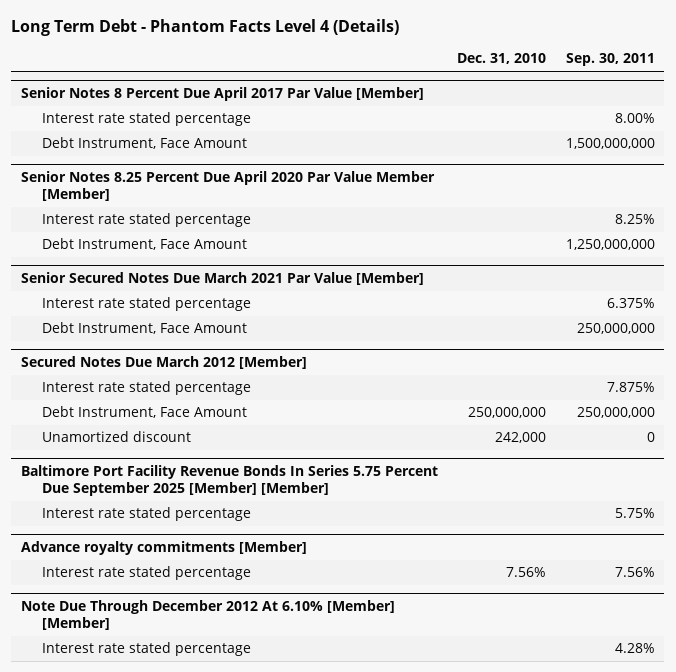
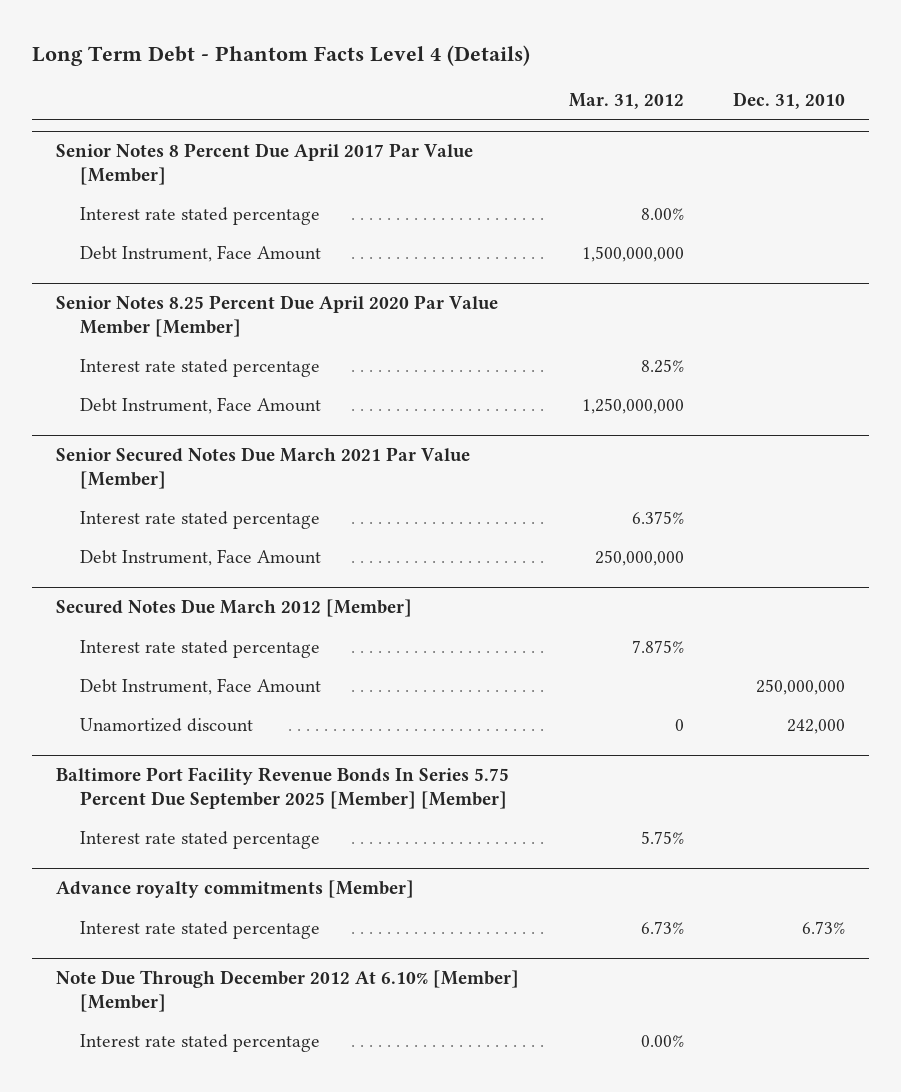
[565,53,655,67] Sep. 30, 2011 -> none
none -> [568,92,684,109] Mar. 31, 2012
[506,567,547,578] 7.56% -> [801,920,845,934] 6.73%

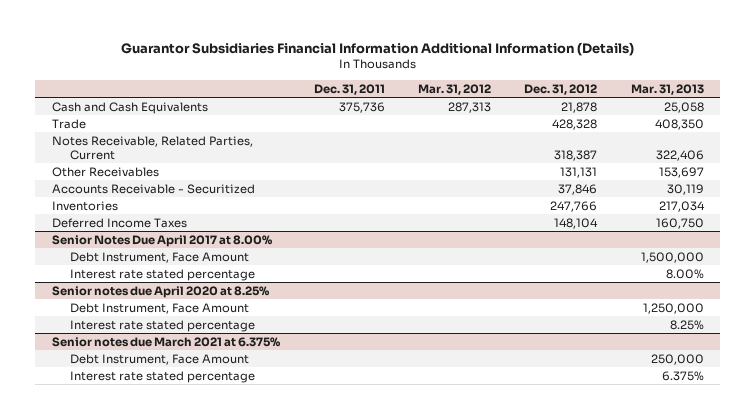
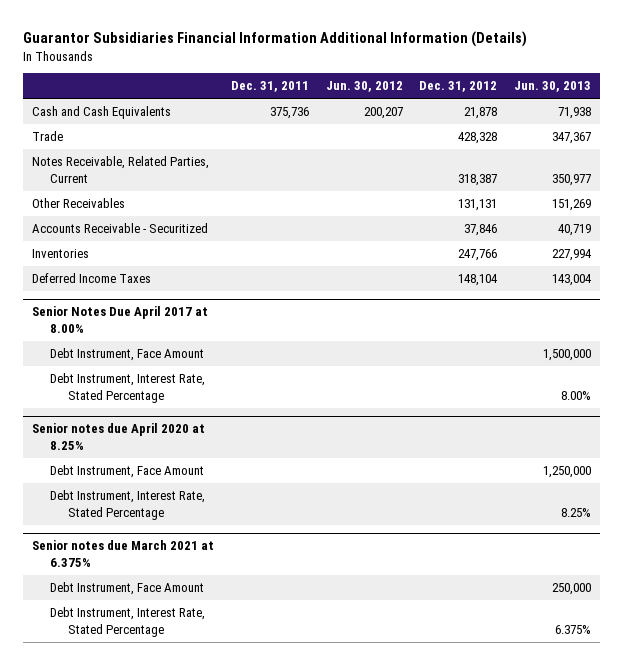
[417,83,491,95] Mar. 31, 2012 -> none
[630,83,704,95] Mar. 31, 2013 -> none
none -> [325,81,403,93] Jun. 30, 2012
none -> [514,81,592,93] Jun. 30, 2013
[69,268,255,281] Interest rate stated percentage -> [49,373,205,403] Debt Instrument, Interest Rate, Stated Percentage
[69,319,255,332] Interest rate stated percentage -> [49,490,205,520] Debt Instrument, Interest Rate, Stated Percentage
[69,370,255,383] Interest rate stated percentage -> [49,607,205,637] Debt Instrument, Interest Rate, Stated Percentage

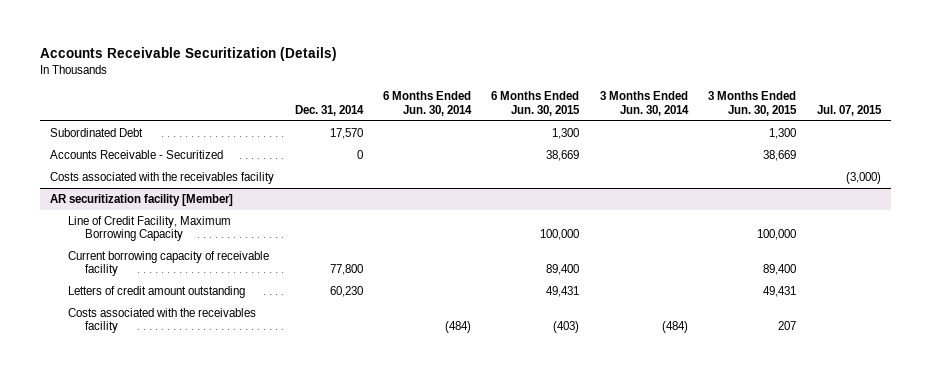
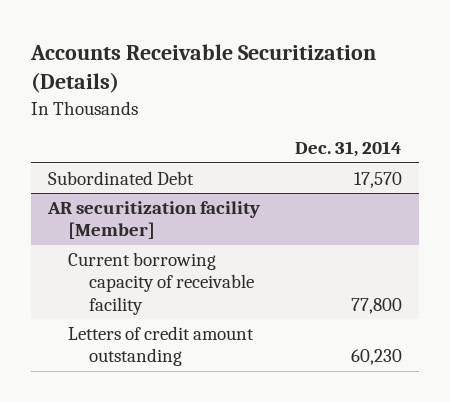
[383,91,473,116] 6 Months Ended Jun. 30, 2014 -> none
[491,91,581,116] 6 Months Ended Jun. 30, 2015 -> none
[599,91,689,116] 3 Months Ended Jun. 30, 2014 -> none
[708,91,798,116] 3 Months Ended Jun. 30, 2015 -> none
[816,104,882,116] Jul. 07, 2015 -> none
[50,149,224,159] Accounts Receivable - Securitized -> none
[50,171,275,184] Costs associated with the receivables facility -> none
[67,215,231,242] Line of Credit Facility, Maximum Borrowing Capacity -> none
[67,307,256,334] Costs associated with the receivables facility -> none

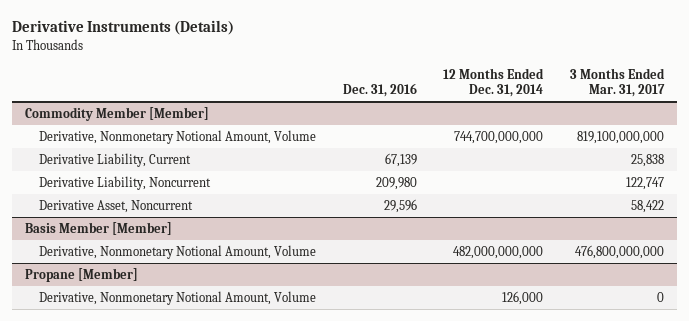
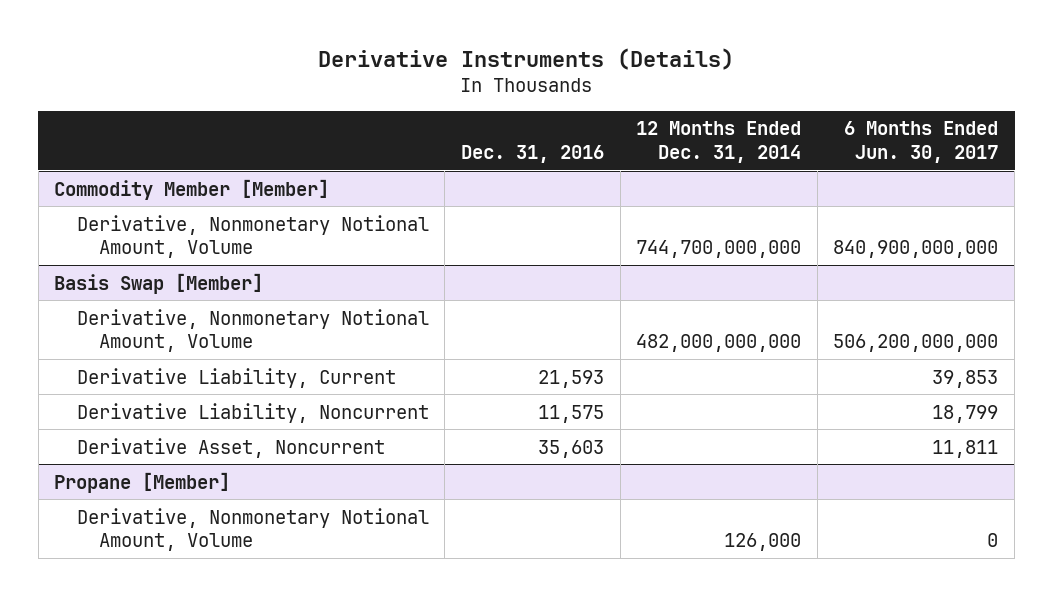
[569,67,665,98] 3 Months Ended Mar. 31, 2017 -> none
none -> [844,121,999,163] 6 Months Ended Jun. 30, 2017
[39,152,192,167] Derivative Liability, Current -> none
[39,175,212,190] Derivative Liability, Noncurrent -> none
[39,199,194,213] Derivative Asset, Noncurrent -> none
[24,221,172,235] Basis Member [Member] -> [54,272,264,294] Basis Swap [Member]
none -> [76,367,396,388] Derivative Liability, Current
none -> [76,402,429,423] Derivative Liability, Noncurrent
none -> [76,437,385,458] Derivative Asset, Noncurrent

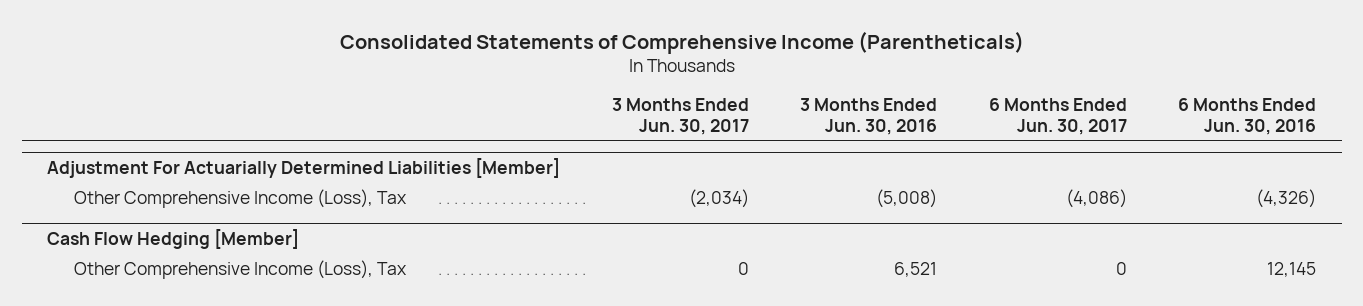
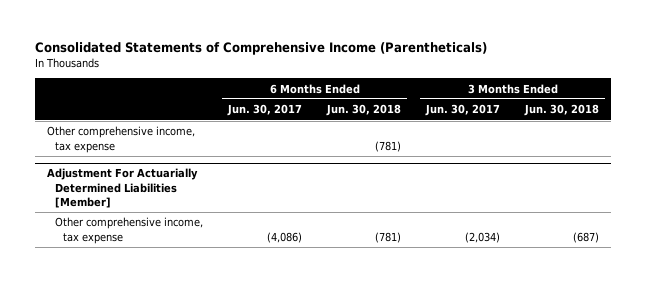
[800,97,938,136] 3 Months Ended Jun. 30, 2016 -> none
[1177,97,1316,136] 6 Months Ended Jun. 30, 2016 -> none
none -> [326,104,402,117] Jun. 30, 2018
none -> [523,104,599,117] Jun. 30, 2018
none -> [47,126,196,153] Other comprehensive income, tax expense
[47,229,300,250] Cash Flow Hedging [Member] -> none
[73,260,407,280] Other Comprehensive Income (Loss), Tax -> none
[73,189,407,209] Other Comprehensive Income (Loss), Tax -> [55,217,204,244] Other comprehensive income, tax expense

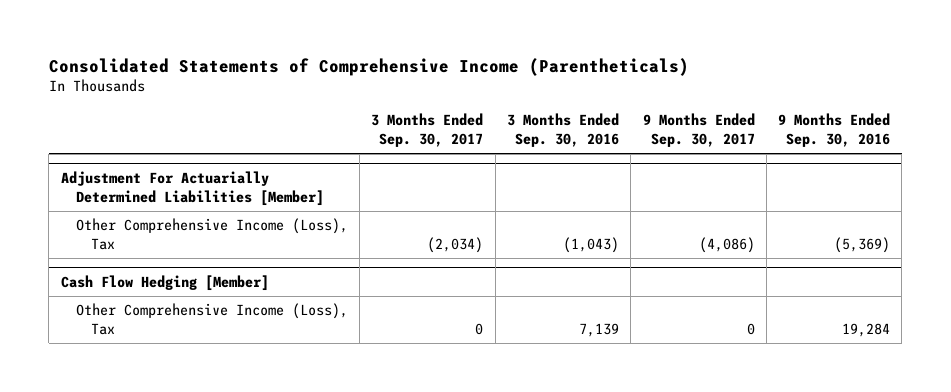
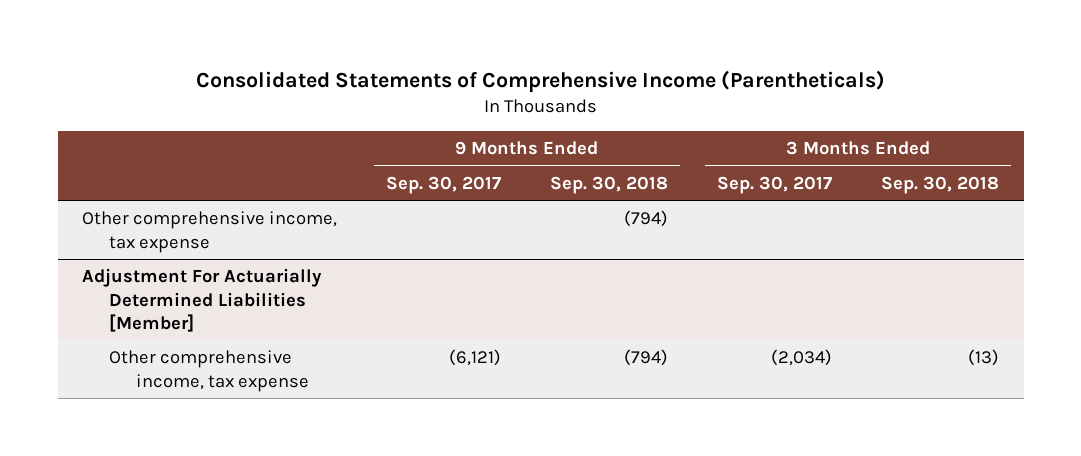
[506,113,619,148] 3 Months Ended Sep. 30, 2016 -> none
[778,113,891,148] 9 Months Ended Sep. 30, 2016 -> none
none -> [550,175,669,194] Sep. 30, 2018
none -> [881,175,1000,194] Sep. 30, 2018
none -> [82,211,338,253] Other comprehensive income, tax expense
[60,274,269,291] Cash Flow Hedging [Member] -> none
[75,303,348,336] Other Comprehensive Income (Loss), Tax -> none
[75,218,348,251] Other Comprehensive Income (Loss), Tax -> [109,350,309,392] Other comprehensive income, tax expense
[698,237,755,254] (4,086) -> [449,349,502,367] (6,121)

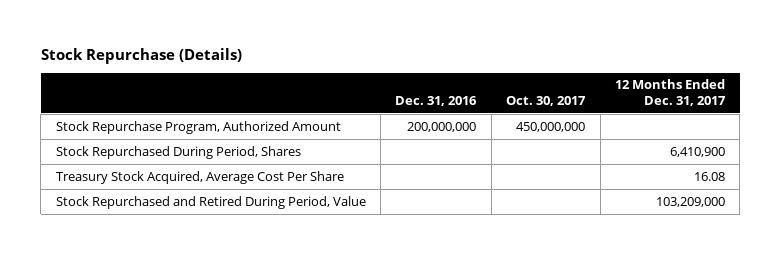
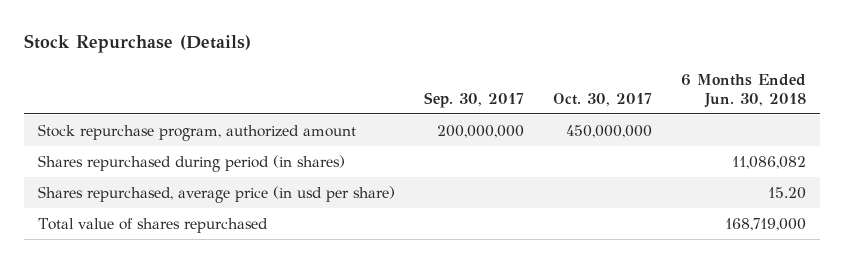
[395,95,478,106] Dec. 31, 2016 -> none
[615,79,727,106] 12 Months Ended Dec. 31, 2017 -> none
none -> [424,92,525,109] Sep. 30, 2017
none -> [680,73,806,109] 6 Months Ended Jun. 30, 2018
[55,120,341,134] Stock Repurchase Program, Authorized Amount -> [38,123,357,141] Stock repurchase program, authorized amount
[55,145,301,159] Stock Repurchased During Period, Shares -> [38,154,346,172] Shares repurchased during period (in shares)
[55,170,344,184] Treasury Stock Acquired, Average Cost Per Share -> [38,185,396,203] Shares repurchased, average price (in usd per share)
[55,195,366,209] Stock Repurchased and Retired During Period, Value -> [38,217,269,233] Total value of shares repurchased

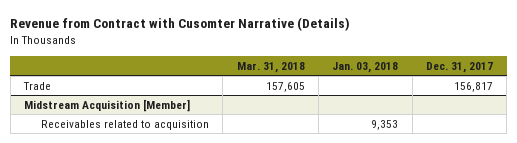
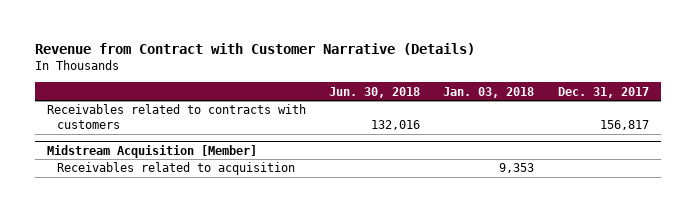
[10,17,351,32] Revenue from Contract with Cusomter Narrative (Details) -> [34,42,475,55] Revenue from Contract with Customer Narrative (Details)
[236,61,305,73] Mar. 31, 2018 -> none
none -> [328,86,420,98] Jun. 30, 2018
[22,81,51,90] Trade -> [46,104,306,130] Receivables related to contracts with customers

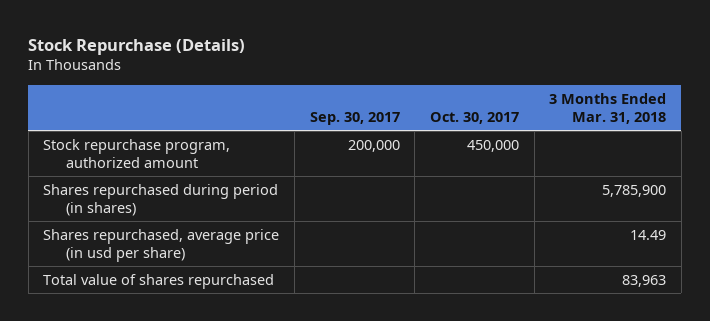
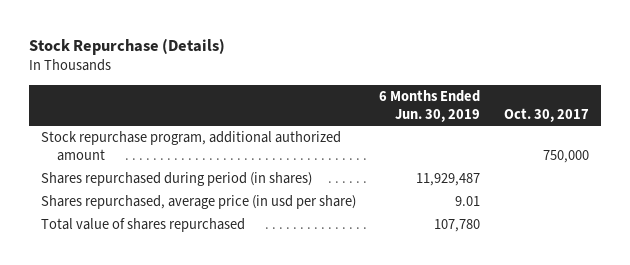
[309,111,400,125] Sep. 30, 2017 -> none
[549,92,667,124] 3 Months Ended Mar. 31, 2018 -> none
none -> [379,89,481,122] 6 Months Ended Jun. 30, 2019
[43,138,231,168] Stock repurchase program, authorized amount -> [40,131,341,161] Stock repurchase program, additional authorized amount
[466,139,519,152] 450,000 -> [543,149,590,163] 750,000

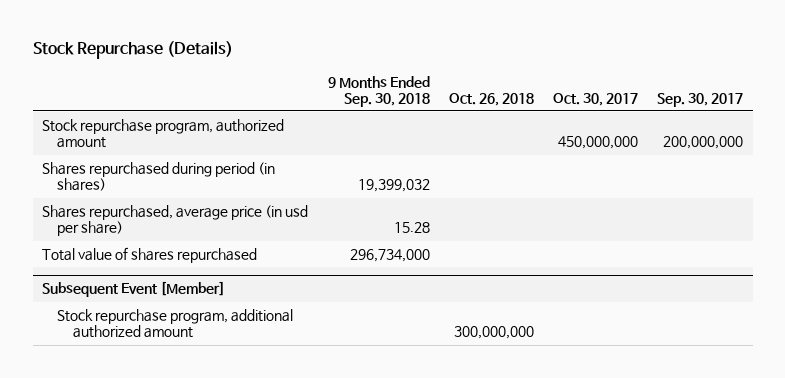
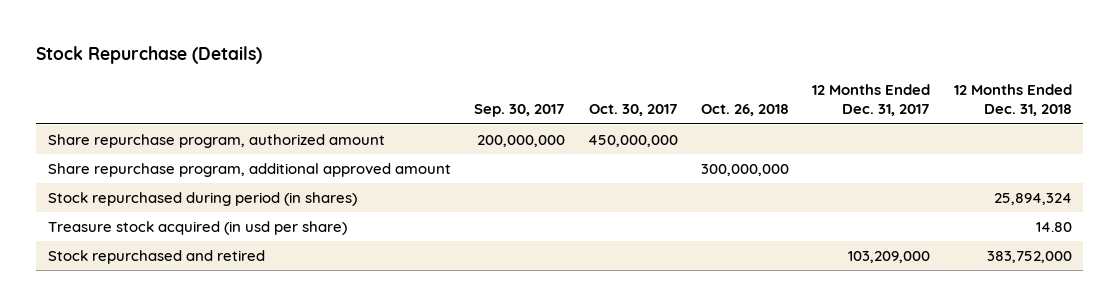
[327,75,430,107] 9 Months Ended Sep. 30, 2018 -> none
none -> [812,84,931,117] 12 Months Ended Dec. 31, 2017
none -> [953,84,1072,117] 12 Months Ended Dec. 31, 2018
[42,281,226,298] Subsequent Event [Member] -> none
[57,309,294,339] Stock repurchase program, additional authorized amount -> none
[42,119,285,149] Stock repurchase program, authorized amount -> [47,134,385,149] Share repurchase program, authorized amount
none -> [47,163,451,178] Share repurchase program, additional approved amount
[42,162,276,192] Shares repurchased during period (in shares) -> [47,192,357,207] Stock repurchased during period (in shares)
[42,205,309,237] Shares repurchased, average price (in usd per share) -> [47,221,347,236] Treasure stock acquired (in usd per share)
[42,247,258,264] Total value of shares repurchased -> [47,250,265,265] Stock repurchased and retired

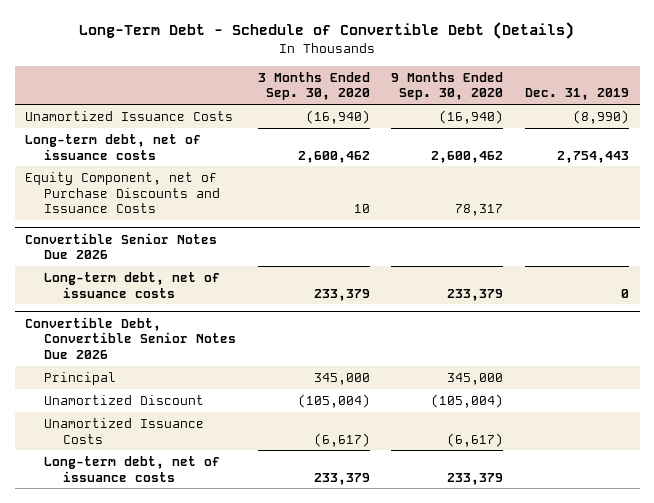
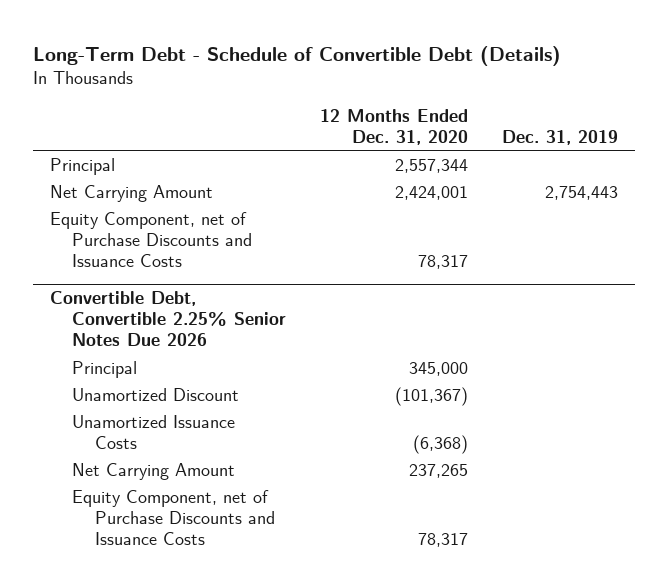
[257,71,370,101] 3 Months Ended Sep. 30, 2020 -> none
[391,71,504,101] 9 Months Ended Sep. 30, 2020 -> none
none -> [320,108,469,145] 12 Months Ended Dec. 31, 2020
[25,111,234,122] Unamortized Issuance Costs -> none
none -> [50,157,116,175] Principal
[25,134,202,160] Long-term debt, net of issuance costs -> [50,184,214,202] Net Carrying Amount
[25,232,218,260] Convertible Senior Notes Due 2026 -> none
[44,272,221,298] Long-term debt, net of issuance costs -> none
[25,316,237,359] Convertible Debt, Convertible Senior Notes Due 2026 -> [50,291,287,347] Convertible Debt, Convertible 2.25% Senior Notes Due 2026
[44,456,221,482] Long-term debt, net of issuance costs -> [72,462,236,480] Net Carrying Amount
none -> [72,489,275,545] Equity Component, net of Purchase Discounts and Issuance Costs

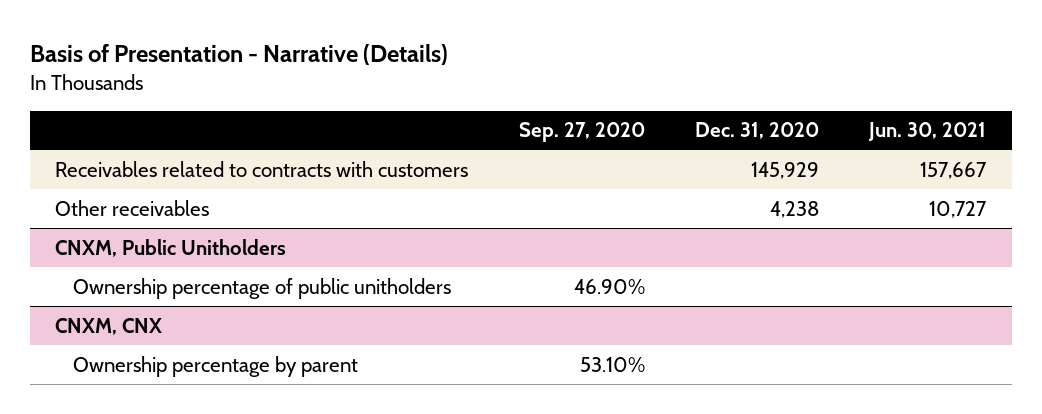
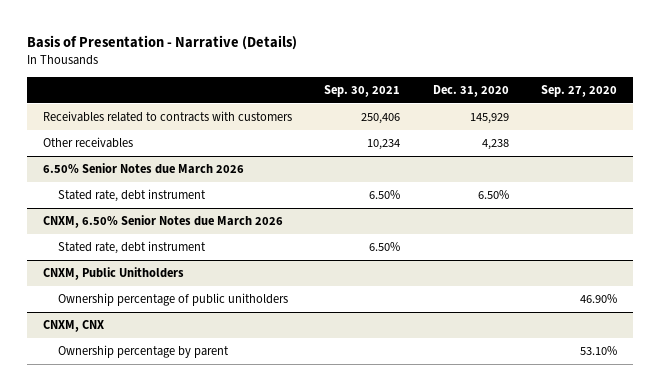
[868,122,987,142] Jun. 30, 2021 -> none
none -> [324,84,401,97] Sep. 30, 2021
none -> [43,163,245,175] 6.50% Senior Notes due March 2026
none -> [58,189,207,203] Stated rate, debt instrument
none -> [43,215,284,229] CNXM, 6.50% Senior Notes due March 2026
none -> [58,241,207,255] Stated rate, debt instrument

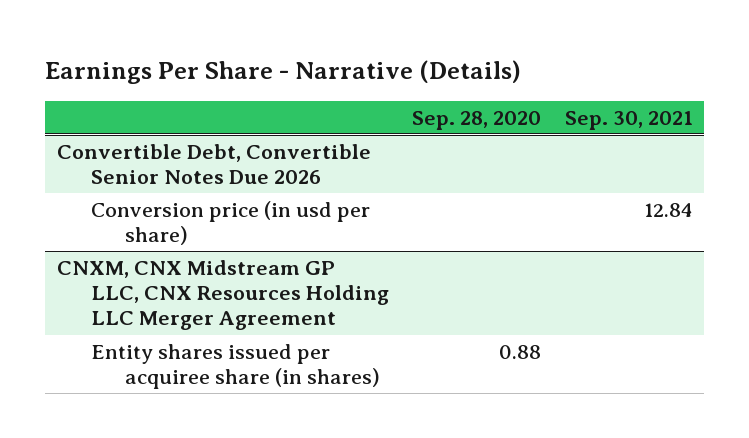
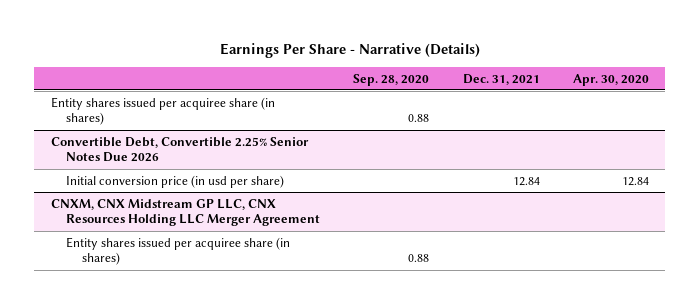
[564,110,693,130] Sep. 30, 2021 -> none
none -> [462,73,540,85] Dec. 31, 2021
none -> [572,73,649,86] Apr. 30, 2020
none -> [50,96,275,126] Entity shares issued per acquiree share (in shares)
[56,144,371,185] Convertible Debt, Convertible Senior Notes Due 2026 -> [50,136,309,163] Convertible Debt, Convertible 2.25% Senior Notes Due 2026
[90,201,370,246] Conversion price (in usd per share) -> [66,174,285,188] Initial conversion price (in usd per share)

